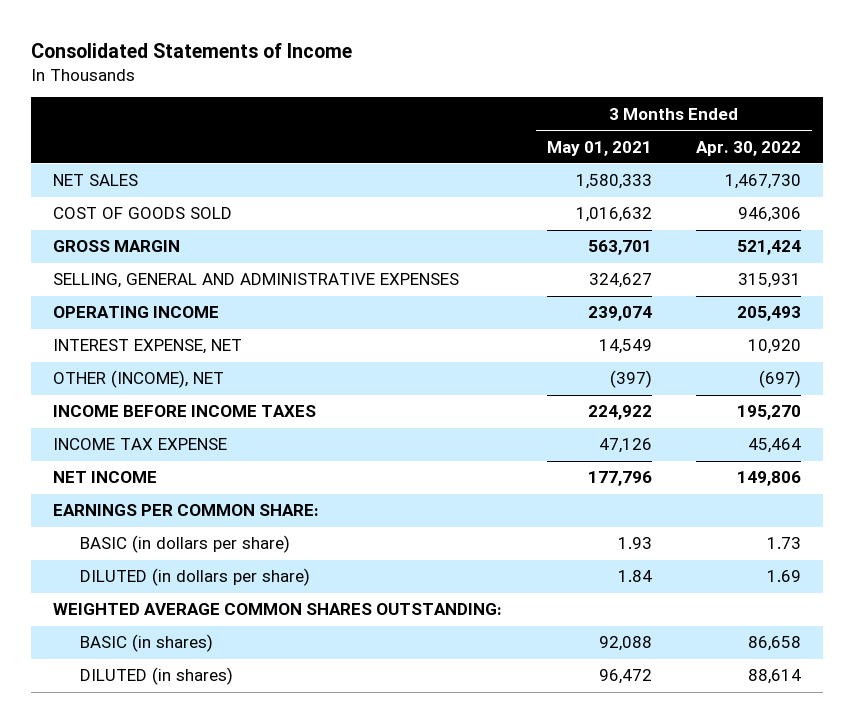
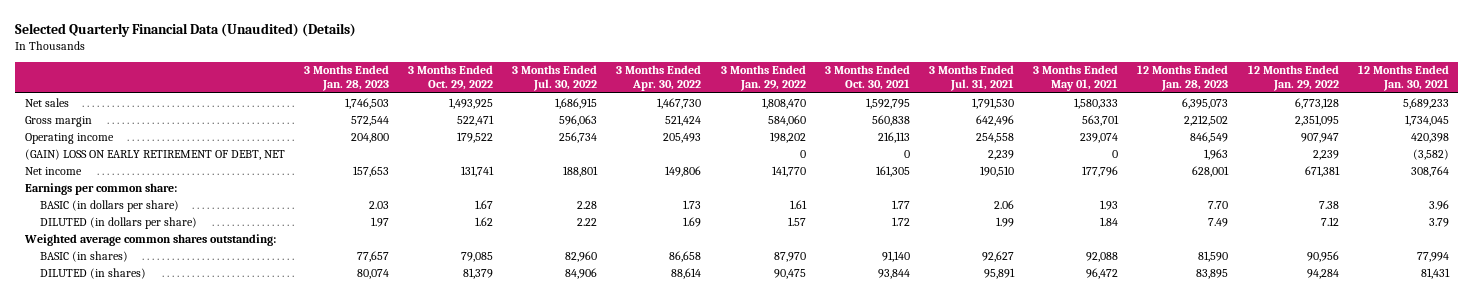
[31,42,353,58] Consolidated Statements of Income -> [14,22,356,37] Selected Quarterly Financial Data (Unaudited) (Details)
none -> [303,65,389,92] 3 Months Ended Jan. 28, 2023
none -> [407,65,493,91] 3 Months Ended Oct. 29, 2022
none -> [512,65,598,92] 3 Months Ended Jul. 30, 2022
none -> [720,65,806,92] 3 Months Ended Jan. 29, 2022
none -> [824,65,910,91] 3 Months Ended Oct. 30, 2021
none -> [928,65,1014,92] 3 Months Ended Jul. 31, 2021
none -> [1137,65,1229,92] 12 Months Ended Jan. 28, 2023
none -> [1247,65,1339,92] 12 Months Ended Jan. 29, 2022
none -> [1357,65,1449,92] 12 Months Ended Jan. 30, 2021
[53,207,233,220] COST OF GOODS SOLD -> none
[53,273,460,289] SELLING, GENERAL AND ADMINISTRATIVE EXPENSES -> none
[53,339,243,355] INTEREST EXPENSE, NET -> none
[53,370,225,389] OTHER (INCOME), NET -> none
[53,405,317,418] INCOME BEFORE INCOME TAXES -> none
[53,438,228,451] INCOME TAX EXPENSE -> none
[53,174,139,187] NET SALES -> [24,97,69,107] Net sales
[53,240,181,253] GROSS MARGIN -> [24,115,92,127] Gross margin
[53,306,220,319] OPERATING INCOME -> [24,132,114,144] Operating income
none -> [24,148,285,160] (GAIN) LOSS ON EARLY RETIREMENT OF DEBT, NET
[53,471,158,484] NET INCOME -> [24,166,82,175] Net income
[53,504,320,517] EARNINGS PER COMMON SHARE: -> [24,182,177,195] Earnings per common share:
[53,603,503,616] WEIGHTED AVERAGE COMMON SHARES OUTSTANDING: -> [23,233,276,246] Weighted average common shares outstanding:

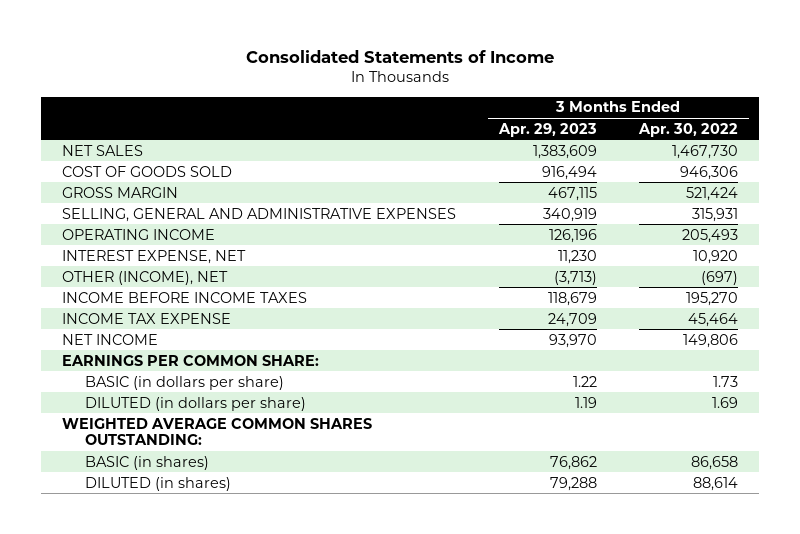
[14,22,356,37] Selected Quarterly Financial Data (Unaudited) (Details) -> [246,50,555,64] Consolidated Statements of Income
[303,65,389,92] 3 Months Ended Jan. 28, 2023 -> none
[407,65,493,91] 3 Months Ended Oct. 29, 2022 -> none
[512,65,598,92] 3 Months Ended Jul. 30, 2022 -> none
[720,65,806,92] 3 Months Ended Jan. 29, 2022 -> none
[824,65,910,91] 3 Months Ended Oct. 30, 2021 -> none
[928,65,1014,92] 3 Months Ended Jul. 31, 2021 -> none
[1033,65,1119,92] 3 Months Ended May 01, 2021 -> none
[1137,65,1229,92] 12 Months Ended Jan. 28, 2023 -> none
[1247,65,1339,92] 12 Months Ended Jan. 29, 2022 -> none
[1357,65,1449,92] 12 Months Ended Jan. 30, 2021 -> none
none -> [497,122,597,137] Apr. 29, 2023
[24,148,285,160] (GAIN) LOSS ON EARLY RETIREMENT OF DEBT, NET -> none
[24,97,69,107] Net sales -> [62,144,144,156] NET SALES
none -> [62,165,233,177] COST OF GOODS SOLD
[24,115,92,127] Gross margin -> [62,186,179,198] GROSS MARGIN
none -> [62,207,457,222] SELLING, GENERAL AND ADMINISTRATIVE EXPENSES
[24,132,114,144] Operating income -> [62,228,216,240] OPERATING INCOME
none -> [62,249,247,264] INTEREST EXPENSE, NET
none -> [62,270,229,285] OTHER (INCOME), NET
none -> [62,291,308,303] INCOME BEFORE INCOME TAXES
none -> [62,312,232,324] INCOME TAX EXPENSE
[24,166,82,175] Net income -> [62,333,159,345] NET INCOME
[24,182,177,195] Earnings per common share: -> [62,354,320,366] EARNINGS PER COMMON SHARE:
[23,233,276,246] Weighted average common shares outstanding: -> [62,417,373,446] WEIGHTED AVERAGE COMMON SHARES OUTSTANDING:

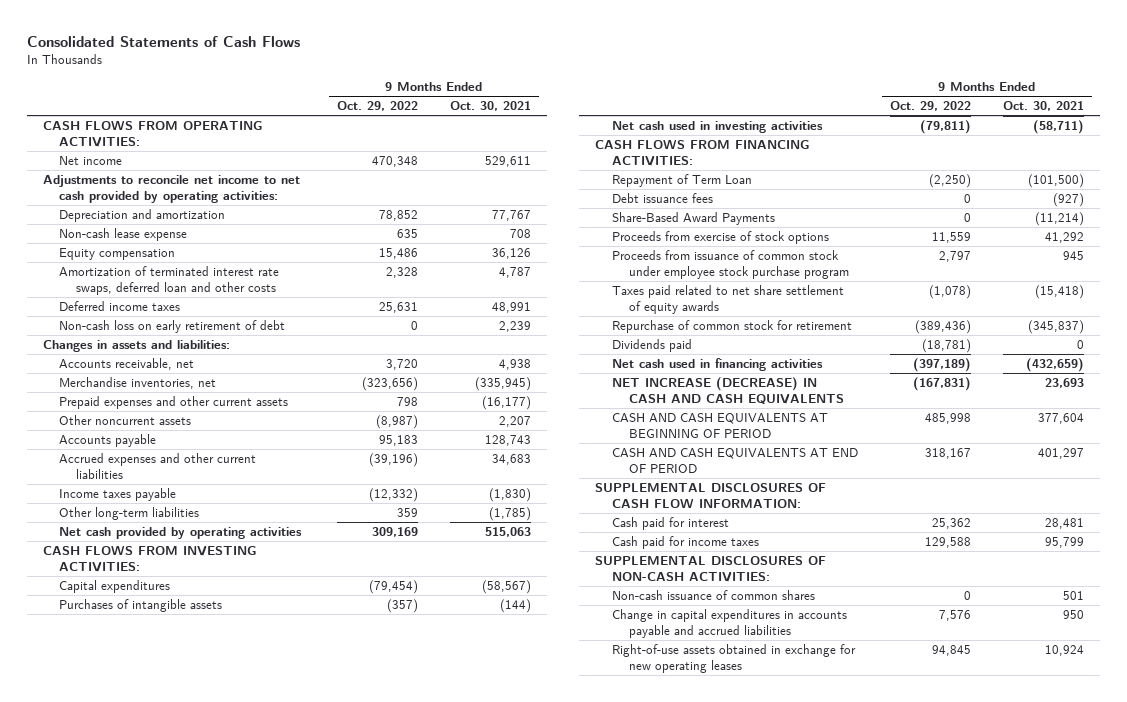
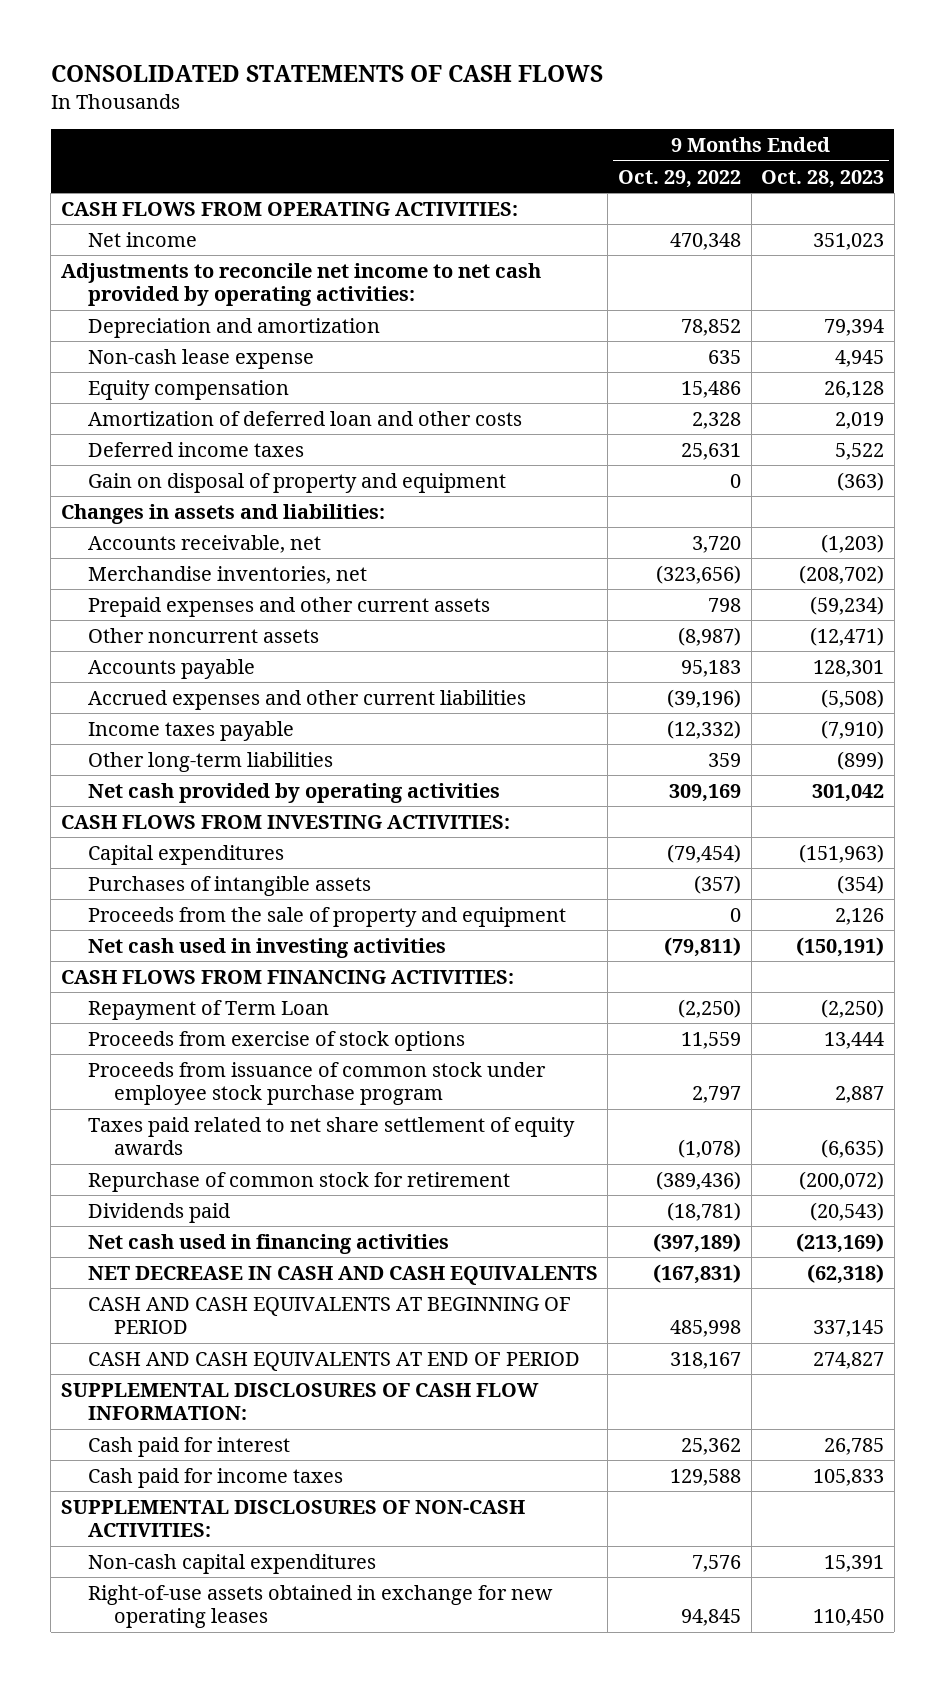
[26,35,300,47] Consolidated Statements of Cash Flows -> [50,65,603,83] CONSOLIDATED STATEMENTS OF CASH FLOWS
[450,101,532,112] Oct. 30, 2021 -> none
none -> [761,169,885,188] Oct. 28, 2023
[59,266,280,295] Amortization of terminated interest rate swaps, deferred loan and other costs -> [87,410,522,426] Amortization of deferred loan and other costs
[59,320,286,334] Non-cash loss on early retirement of debt -> none
none -> [87,472,506,493] Gain on disposal of property and equipment
none -> [87,906,566,927] Proceeds from the sale of property and equipment
[612,193,714,204] Debt issuance fees -> none
[612,212,776,226] Share-Based Award Payments -> none
[612,377,844,405] NET INCREASE (DECREASE) IN CASH AND CASH EQUIVALENTS -> [87,1265,598,1285] NET DECREASE IN CASH AND CASH EQUIVALENTS
[612,590,816,601] Non-cash issuance of common shares -> none
[612,609,848,638] Change in capital expenditures in accounts payable and accrued liabilities -> [87,1553,376,1574] Non-cash capital expenditures

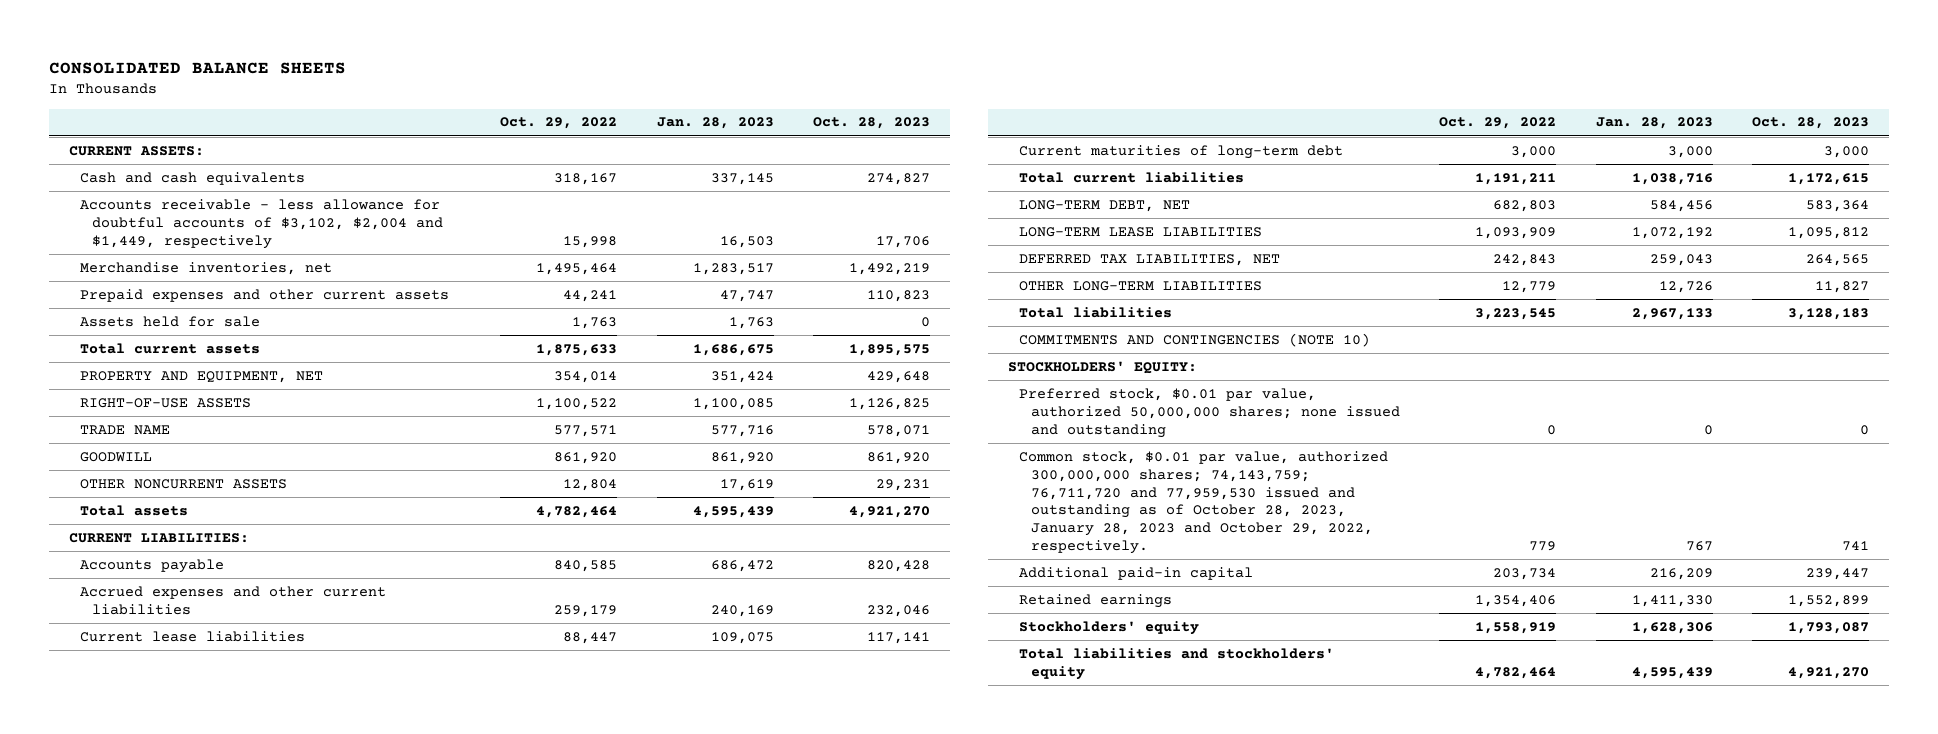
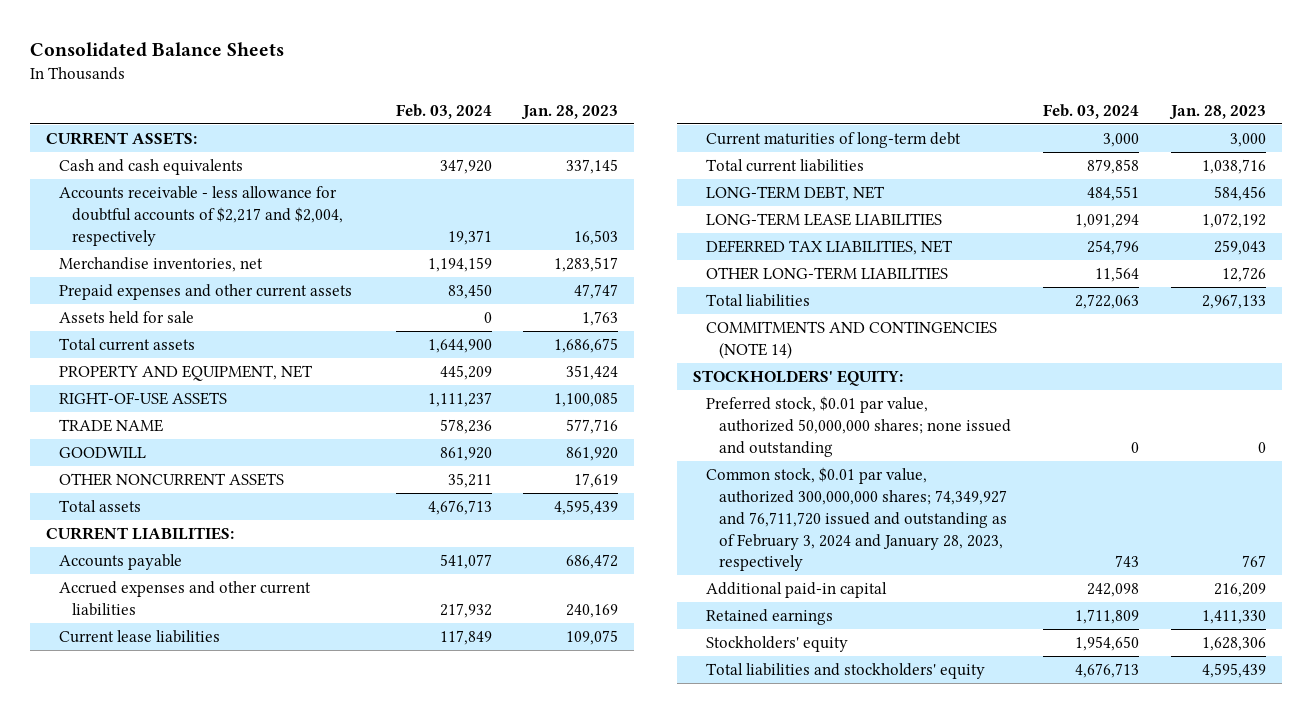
[49,61,347,74] CONSOLIDATED BALANCE SHEETS -> [29,42,284,58] Consolidated Balance Sheets
[500,117,618,130] Oct. 29, 2022 -> none
[813,117,931,130] Oct. 28, 2023 -> none
none -> [395,103,492,119] Feb. 03, 2024
[80,198,443,249] Accounts receivable - less allowance for doubtful accounts of $3,102, $2,004 and $1,449, respectively -> [58,186,343,246] Accounts receivable - less allowance for doubtful accounts of $2,217 and $2,004, respectively
[1019,332,1371,347] COMMITMENTS AND CONTINGENCIES (NOTE 10) -> [706,321,998,359] COMMITMENTS AND CONTINGENCIES (NOTE 14)
[1019,450,1389,555] Common stock, $0.01 par value, authorized 300,000,000 shares; 74,143,759; 76,711,720 and 77,959,530 issued and outstanding as of October 28, 2023, January 28, 2023 and October 29, 2022, respectively. -> [706,467,1008,572] Common stock, $0.01 par value, authorized 300,000,000 shares; 74,349,927 and 76,711,720 issued and outstanding as of February 3, 2024 and January 28, 2023, respectively

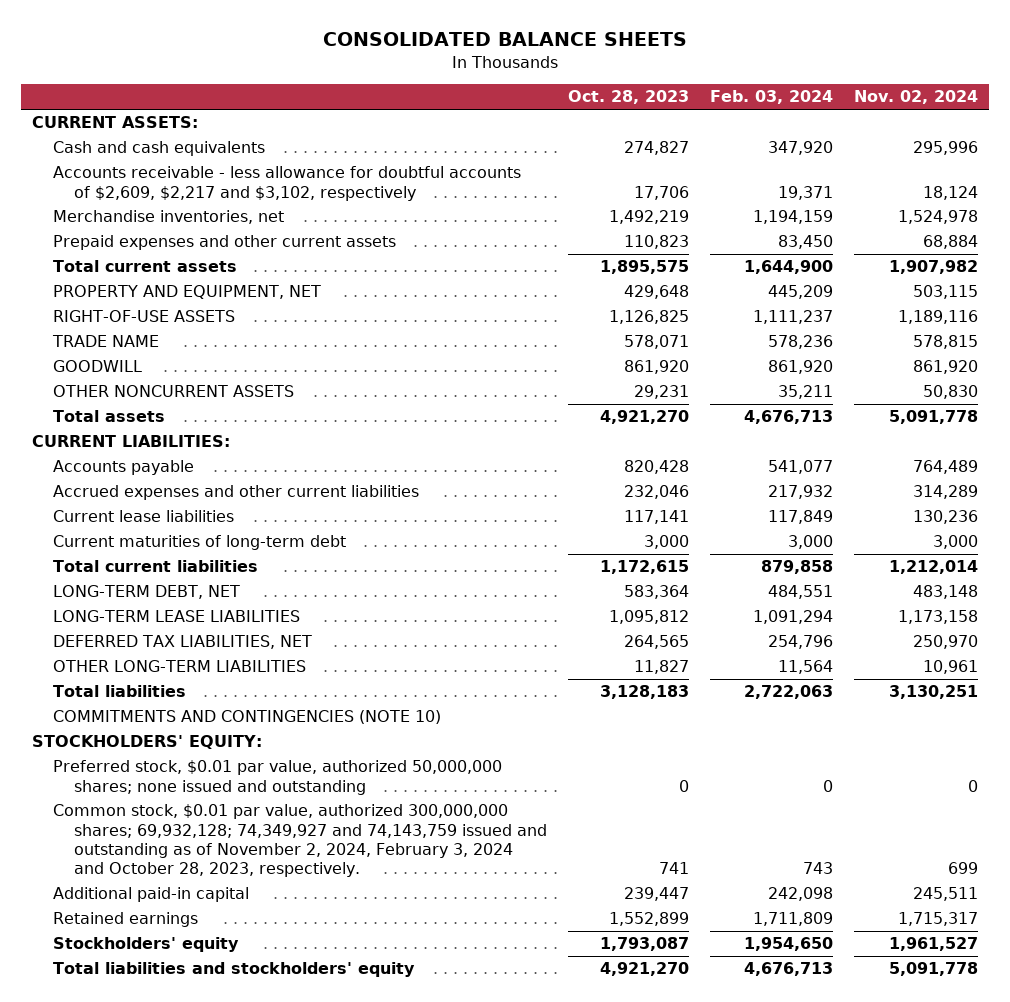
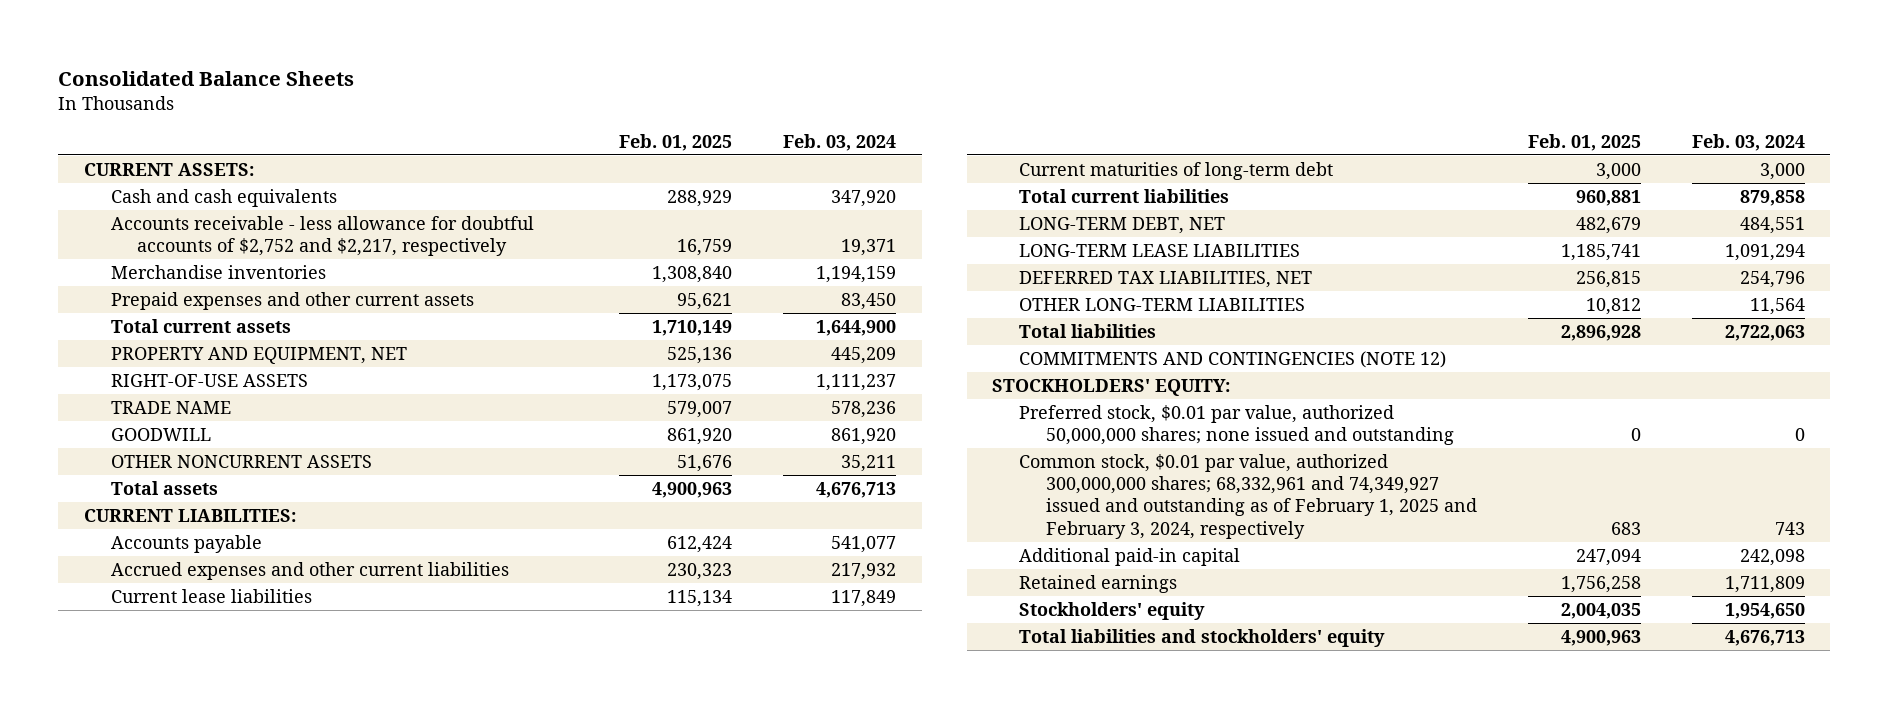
[322,32,687,47] CONSOLIDATED BALANCE SHEETS -> [58,70,355,86] Consolidated Balance Sheets
[568,90,690,105] Oct. 28, 2023 -> none
[854,90,979,105] Nov. 02, 2024 -> none
none -> [619,133,733,151] Feb. 01, 2025
[52,166,521,201] Accounts receivable - less allowance for doubtful accounts of $2,609, $2,217 and $3,102, respectively -> [110,215,534,257] Accounts receivable - less allowance for doubtful accounts of $2,752 and $2,217, respectively
[52,210,284,225] Merchandise inventories, net -> [110,264,326,279] Merchandise inventories
[52,710,441,725] COMMITMENTS AND CONTINGENCIES (NOTE 10) -> [1018,350,1446,368] COMMITMENTS AND CONTINGENCIES (NOTE 12)
[52,804,548,877] Common stock, $0.01 par value, authorized 300,000,000 shares; 69,932,128; 74,349,927 and 74,143,759 issued and outstanding as of November 2, 2024, February 3, 2024 and October 28, 2023, respectively. -> [1018,453,1477,539] Common stock, $0.01 par value, authorized 300,000,000 shares; 68,332,961 and 74,349,927 issued and outstanding as of February 1, 2025 and February 3, 2024, respectively

